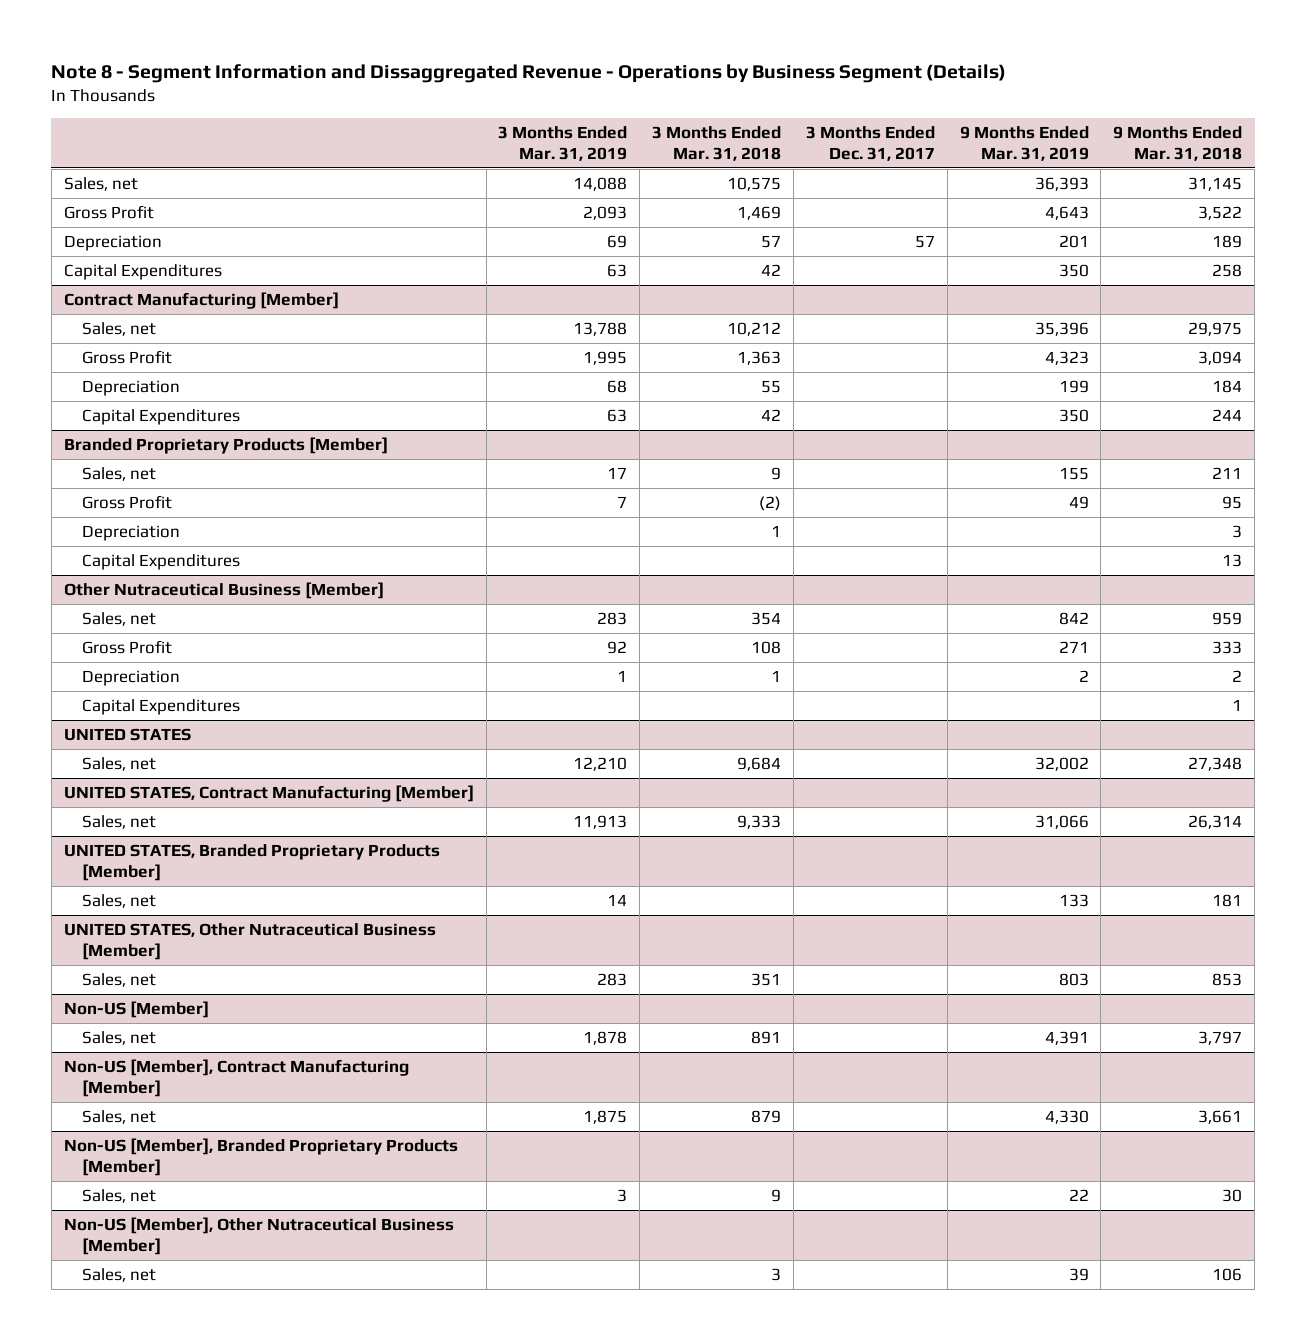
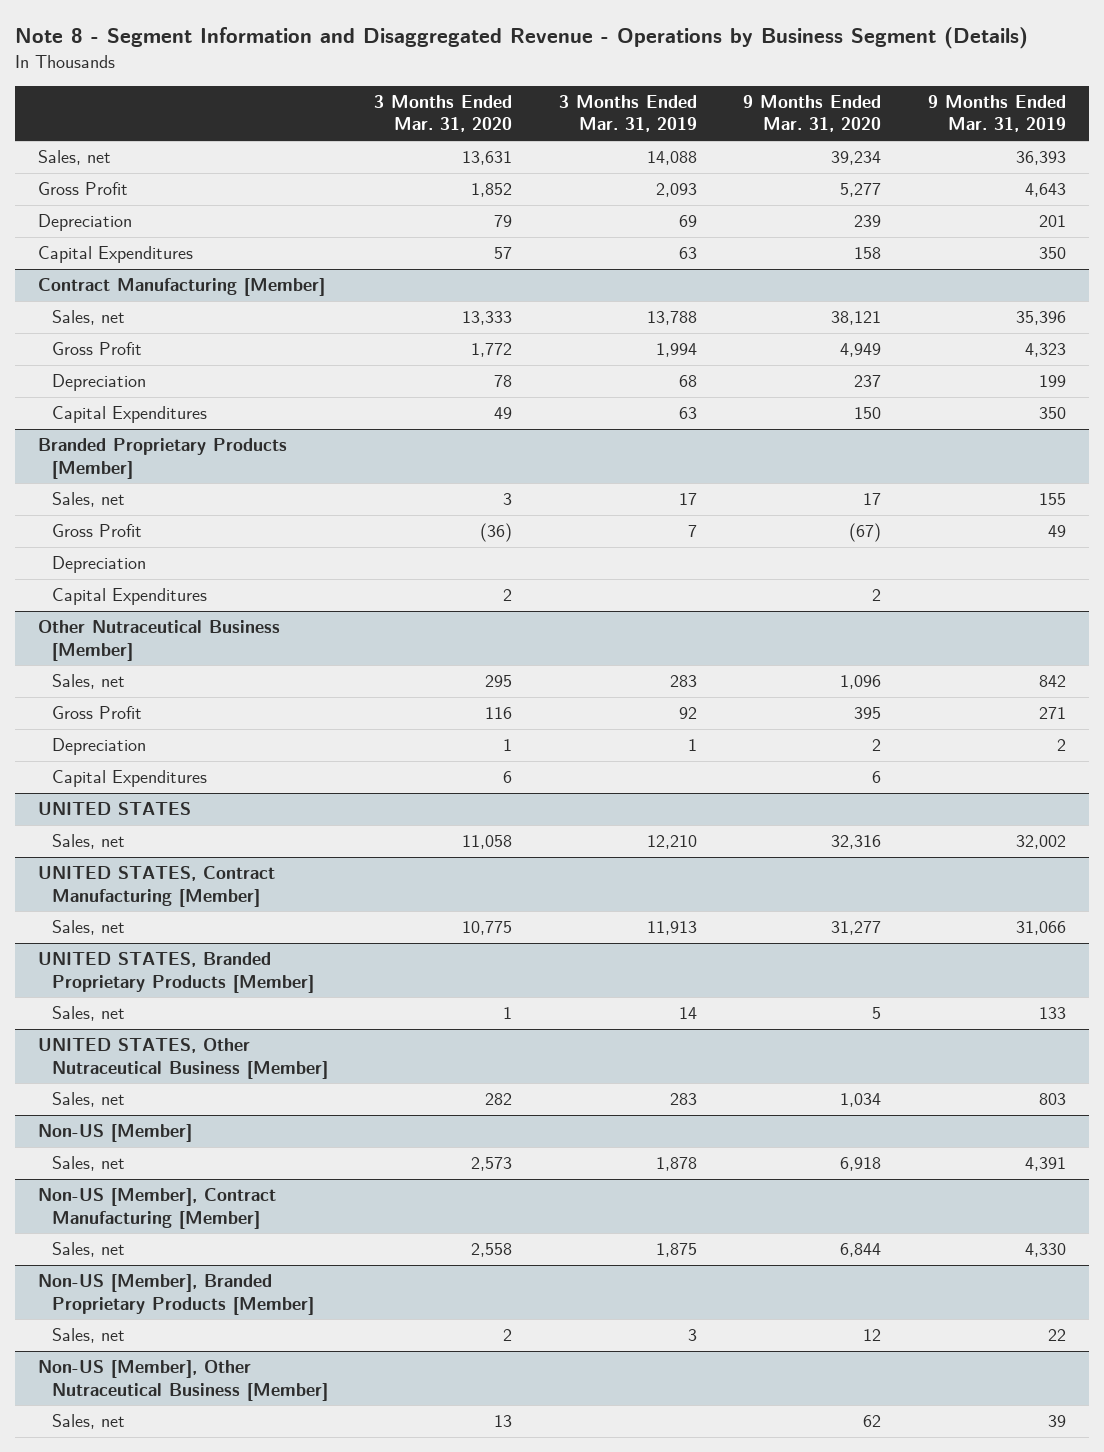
[51,63,1007,83] Note 8 - Segment Information and Dissaggregated Revenue - Operations by Business Segment (Details) -> [15,27,1029,50] Note 8 - Segment Information and Disaggregated Revenue - Operations by Business Segment (Details)
[652,125,782,161] 3 Months Ended Mar. 31, 2018 -> none
[805,125,935,161] 3 Months Ended Dec. 31, 2017 -> none
[1113,125,1243,161] 9 Months Ended Mar. 31, 2018 -> none
none -> [374,94,513,133] 3 Months Ended Mar. 31, 2020
none -> [743,94,882,133] 9 Months Ended Mar. 31, 2020
[583,351,628,366] 1,995 -> [655,343,697,358] 1,994

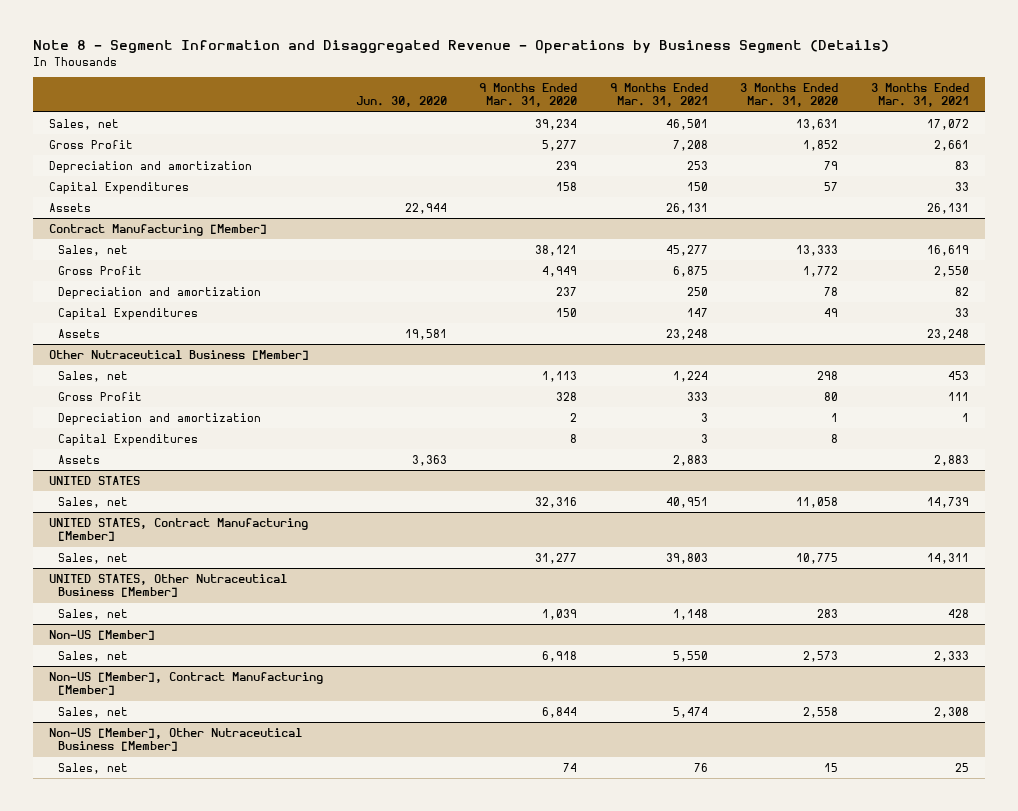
[558,94,697,133] 3 Months Ended Mar. 31, 2019 -> none
[928,94,1067,133] 9 Months Ended Mar. 31, 2019 -> none
none -> [355,96,447,108] Jun. 30, 2020
none -> [609,82,708,108] 9 Months Ended Mar. 31, 2021
none -> [870,82,969,108] 3 Months Ended Mar. 31, 2021
[38,214,133,232] Depreciation -> [49,160,253,173] Depreciation and amortization
none -> [49,202,92,212] Assets
[51,374,146,392] Depreciation -> [57,286,261,299] Depreciation and amortization
[38,438,288,479] Branded Proprietary Products [Member] -> none
[51,492,125,508] Sales, net -> none
[51,524,142,538] Gross Profit -> none
[51,556,146,574] Depreciation -> none
[51,588,207,606] Capital Expenditures -> none
none -> [57,328,100,338] Assets
[51,738,146,756] Depreciation -> none
[485,675,513,688] 295 -> [817,370,839,380] 298
[840,675,882,690] 1,096 -> [542,370,578,382] 1,113
[485,707,513,720] 116 -> [824,391,839,401] 80
[854,707,882,720] 395 -> [556,391,578,401] 328
none -> [57,412,261,425] Depreciation and amortization
[503,771,513,784] 6 -> [831,433,839,443] 8
[872,771,882,784] 6 -> [570,433,578,443] 8
none -> [57,454,100,464] Assets
[38,952,314,993] UNITED STATES, Branded Proprietary Products [Member] -> none
[51,1006,125,1022] Sales, net -> none
[485,1093,513,1106] 282 -> [817,608,839,618] 283
[840,1093,882,1108] 1,034 -> [542,608,578,620] 1,039
[38,1274,314,1315] Non-US [Member], Branded Proprietary Products [Member] -> none
[51,1328,125,1344] Sales, net -> none
[494,1415,513,1428] 13 -> [824,762,839,772] 15
[863,1415,882,1428] 62 -> [563,762,578,772] 74

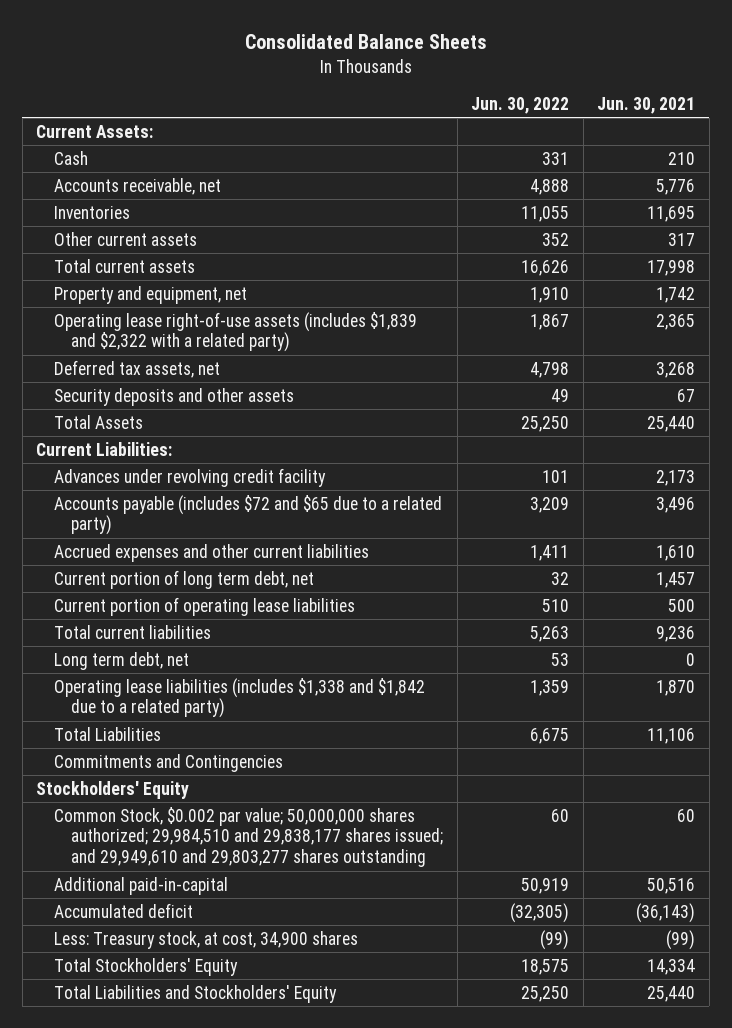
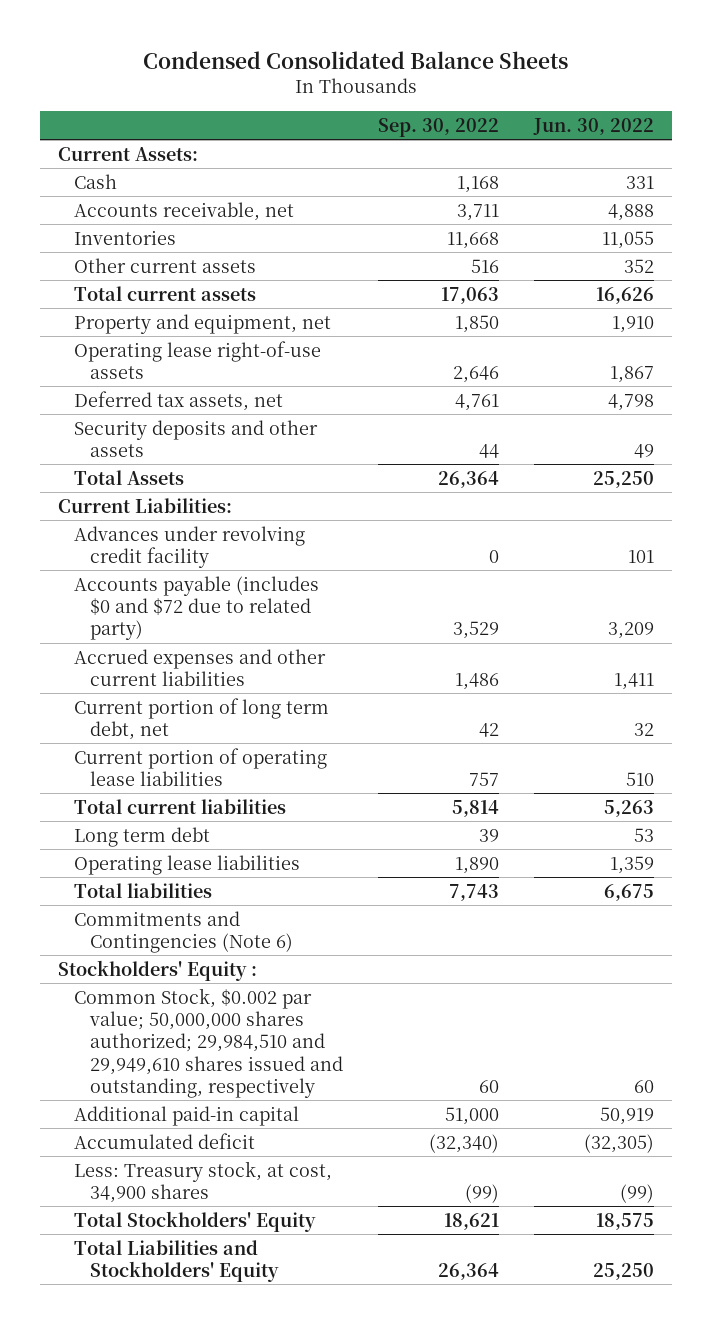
[244,34,487,50] Consolidated Balance Sheets -> [143,50,569,69] Condensed Consolidated Balance Sheets
[597,96,696,114] Jun. 30, 2021 -> none
none -> [378,117,500,137] Sep. 30, 2022
[53,311,417,353] Operating lease right-of-use assets (includes $1,839 and $2,322 with a related party) -> [74,340,322,379] Operating lease right-of-use assets
[53,494,442,536] Accounts payable (includes $72 and $65 due to a related party) -> [74,575,320,641] Accounts payable (includes $0 and $72 due to related party)
[53,651,189,670] Long term debt, net -> [74,826,211,847] Long term debt
[53,677,425,719] Operating lease liabilities (includes $1,338 and $1,842 due to a related party) -> [74,854,301,875] Operating lease liabilities
[53,726,161,741] Total Liabilities -> [74,882,213,898] Total liabilities
[53,753,283,772] Commitments and Contingencies -> [74,910,294,953] Commitments and Contingencies (Note 6)
[36,780,190,799] Stockholders' Equity -> [58,959,258,981] Stockholders' Equity :
[53,806,444,868] Common Stock, $0.002 par value; 50,000,000 shares authorized; 29,984,510 and 29,838,177 shares issued; and 29,949,610 and 29,803,277 shares outstanding -> [74,987,344,1098] Common Stock, $0.002 par value; 50,000,000 shares authorized; 29,984,510 and 29,949,610 shares issued and outstanding, respectively
[53,876,228,895] Additional paid-in-capital -> [74,1105,300,1126] Additional paid-in capital

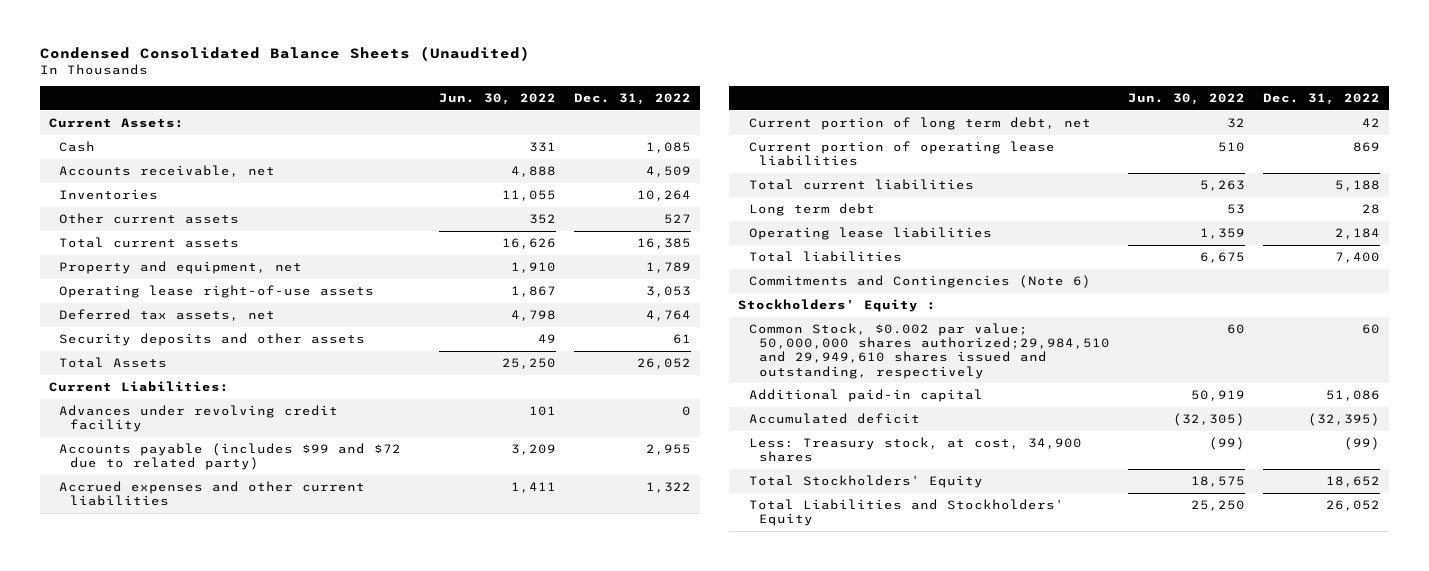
[143,50,569,69] Condensed Consolidated Balance Sheets -> [39,46,530,62] Condensed Consolidated Balance Sheets (Unaudited)
[378,117,500,137] Sep. 30, 2022 -> none
none -> [573,93,691,106] Dec. 31, 2022
[74,575,320,641] Accounts payable (includes $0 and $72 due to related party) -> [59,442,402,471] Accounts payable (includes $99 and $72 due to related party)
[74,987,344,1098] Common Stock, $0.002 par value; 50,000,000 shares authorized; 29,984,510 and 29,949,610 shares issued and outstanding, respectively -> [748,322,1111,379] Common Stock, $0.002 par value; 50,000,000 shares authorized;29,984,510 and 29,949,610 shares issued and outstanding, respectively

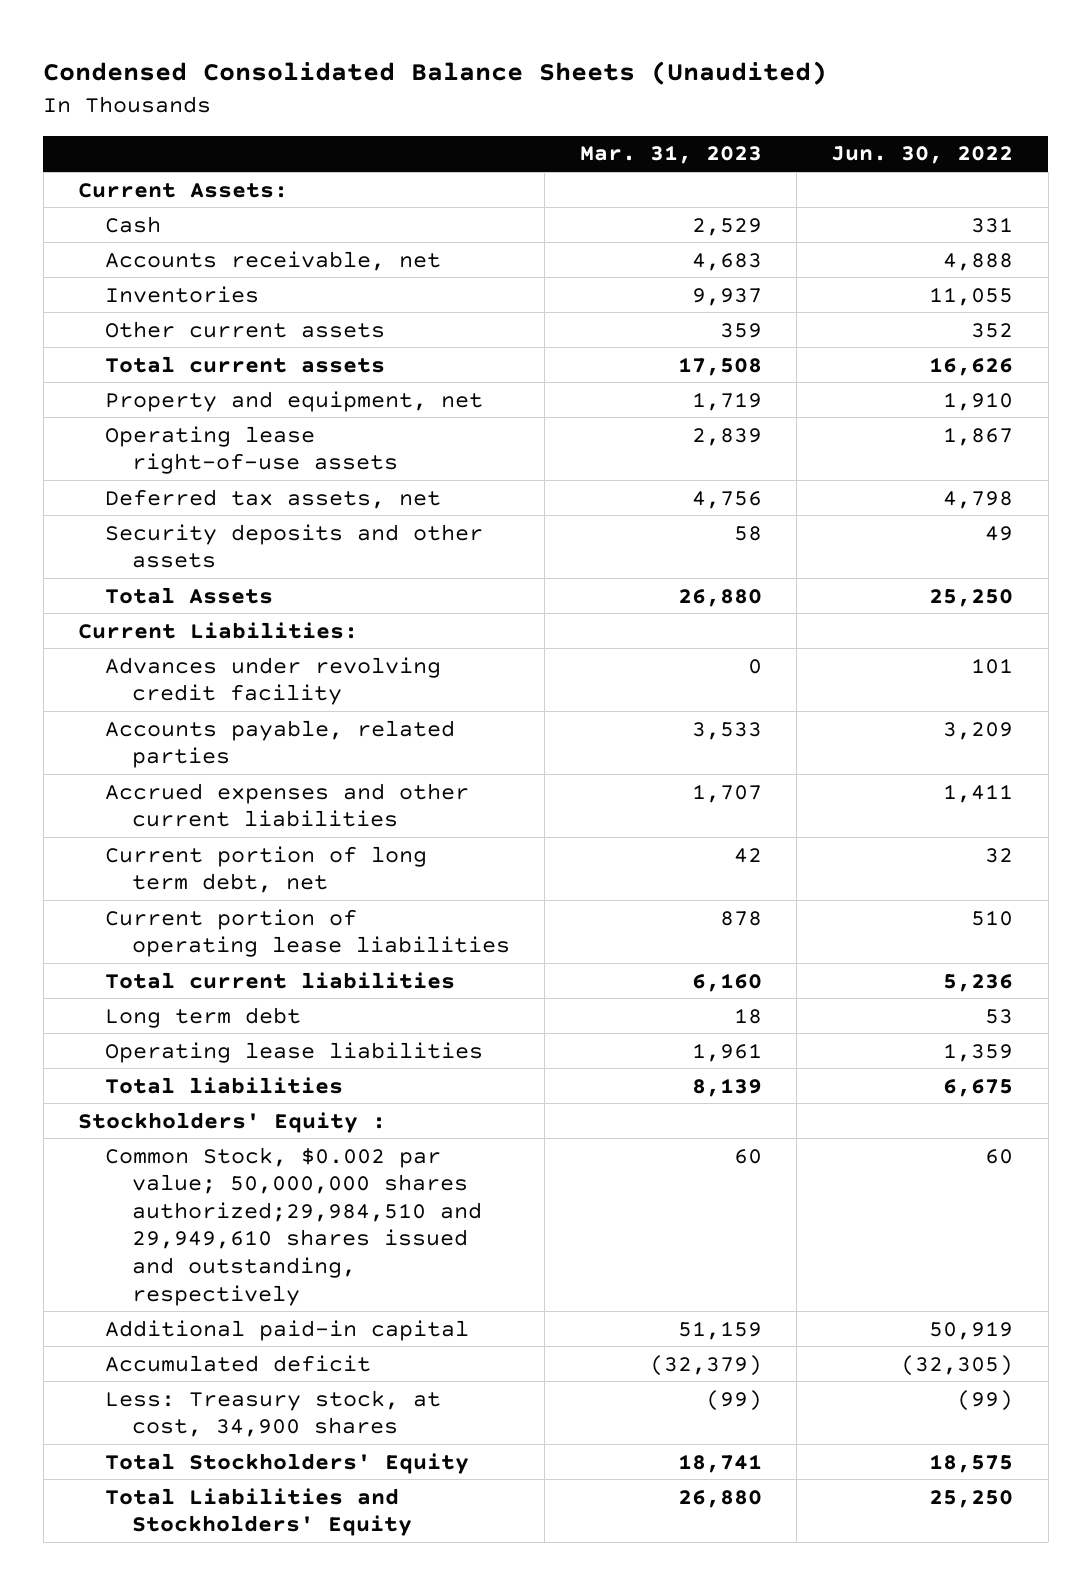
[573,93,691,106] Dec. 31, 2022 -> none
none -> [579,145,762,165] Mar. 31, 2023
[59,442,402,471] Accounts payable (includes $99 and $72 due to related party) -> [105,719,456,769] Accounts payable, related parties
[1200,179,1246,191] 5,263 -> [943,973,1014,992] 5,236
[748,274,1091,288] Commitments and Contingencies (Note 6) -> none

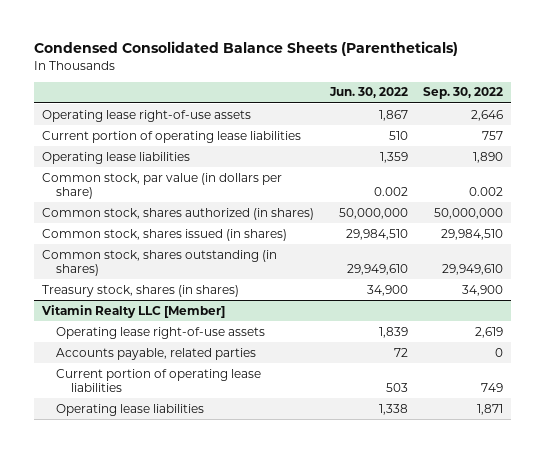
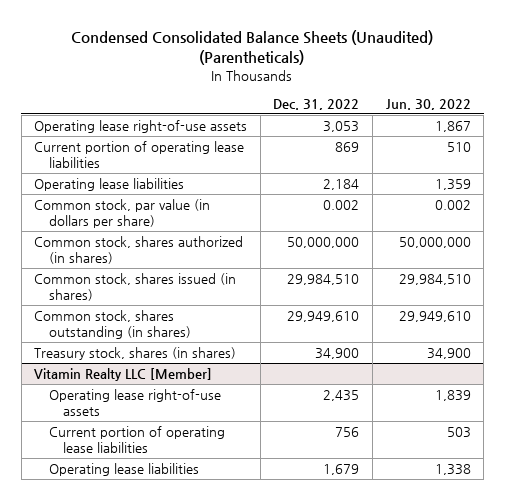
[34,41,459,57] Condensed Consolidated Balance Sheets (Parentheticals) -> [71,29,434,66] Condensed Consolidated Balance Sheets (Unaudited) (Parentheticals)
[422,87,503,100] Sep. 30, 2022 -> none
none -> [273,99,360,111] Dec. 31, 2022
[56,347,257,360] Accounts payable, related parties -> none

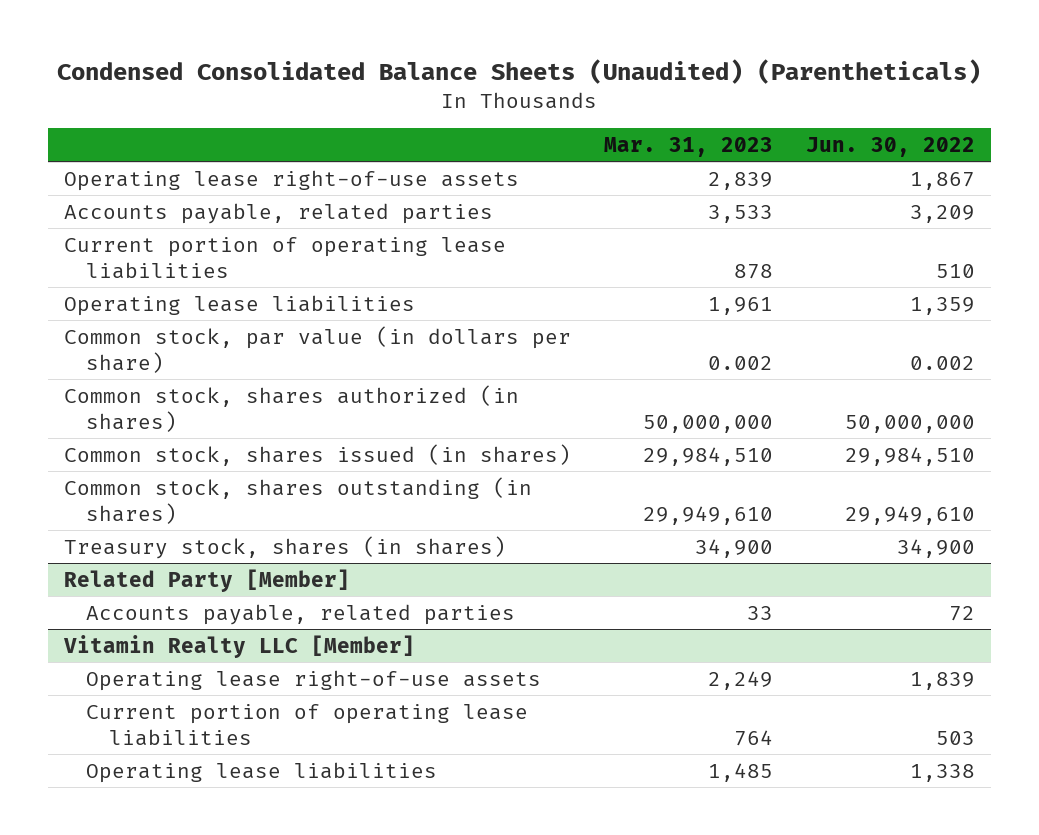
[273,99,360,111] Dec. 31, 2022 -> none
none -> [603,136,773,157] Mar. 31, 2023
none -> [64,202,494,224] Accounts payable, related parties
none -> [64,568,351,592] Related Party [Member]
none -> [86,603,516,625] Accounts payable, related parties

